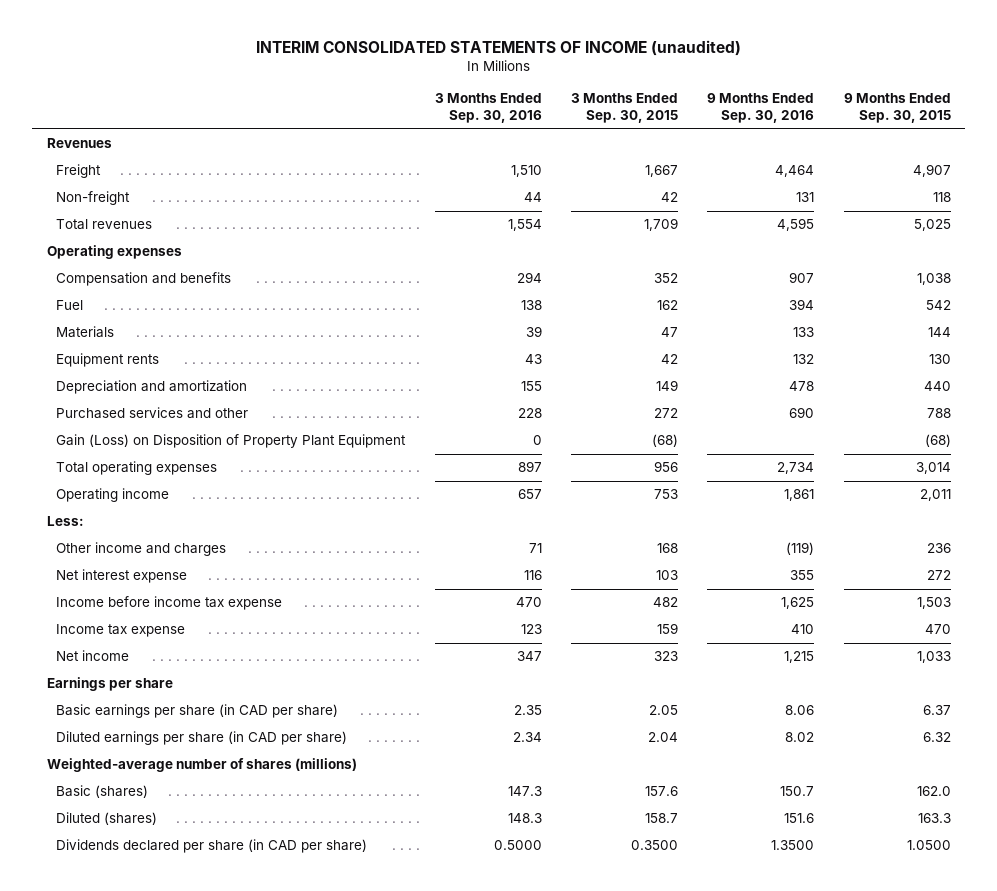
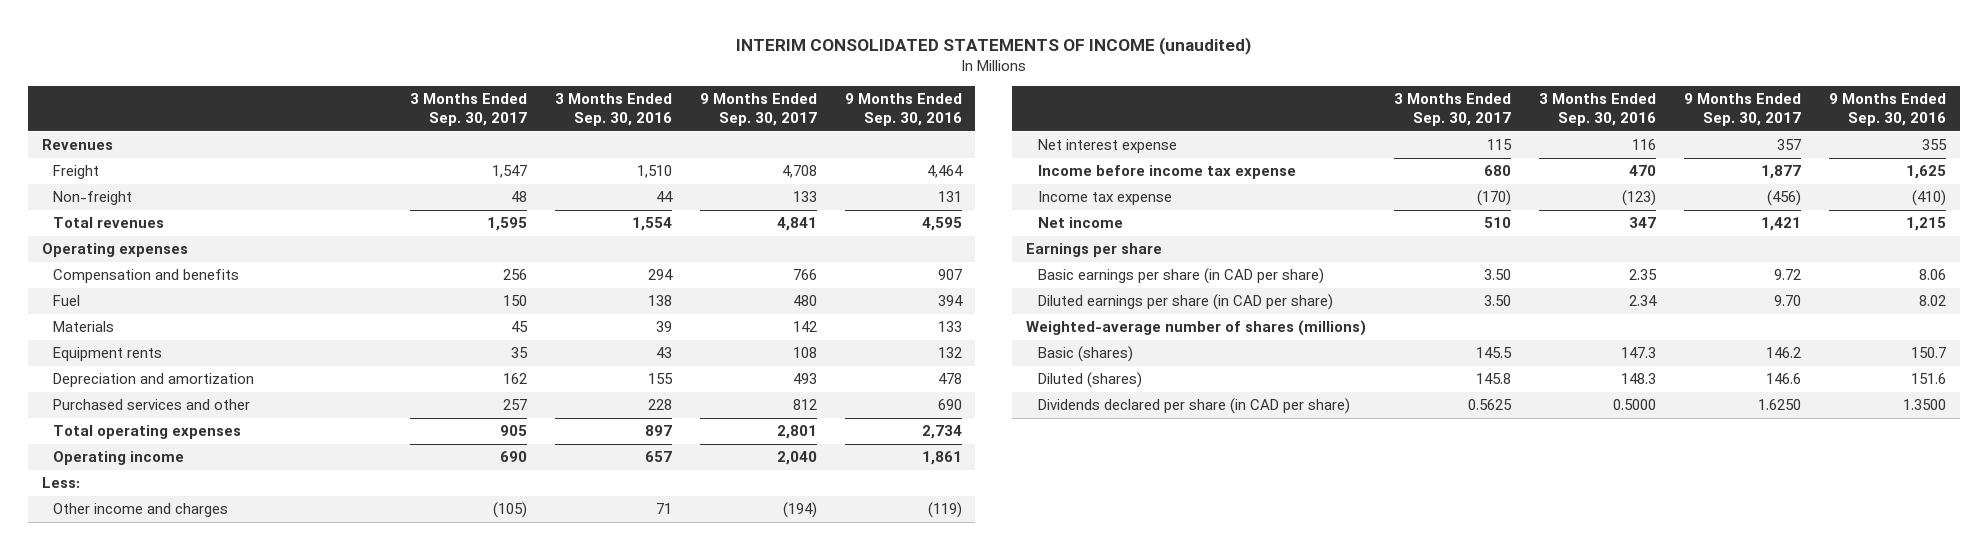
[570,92,678,124] 3 Months Ended Sep. 30, 2015 -> none
[843,92,951,124] 9 Months Ended Sep. 30, 2015 -> none
none -> [409,93,527,127] 3 Months Ended Sep. 30, 2017
none -> [699,93,817,127] 9 Months Ended Sep. 30, 2017
[56,434,407,449] Gain (Loss) on Disposition of Property Plant Equipment -> none
[520,624,542,635] 123 -> [1622,190,1657,207] (123)
[791,624,815,635] 410 -> [1911,190,1946,207] (410)

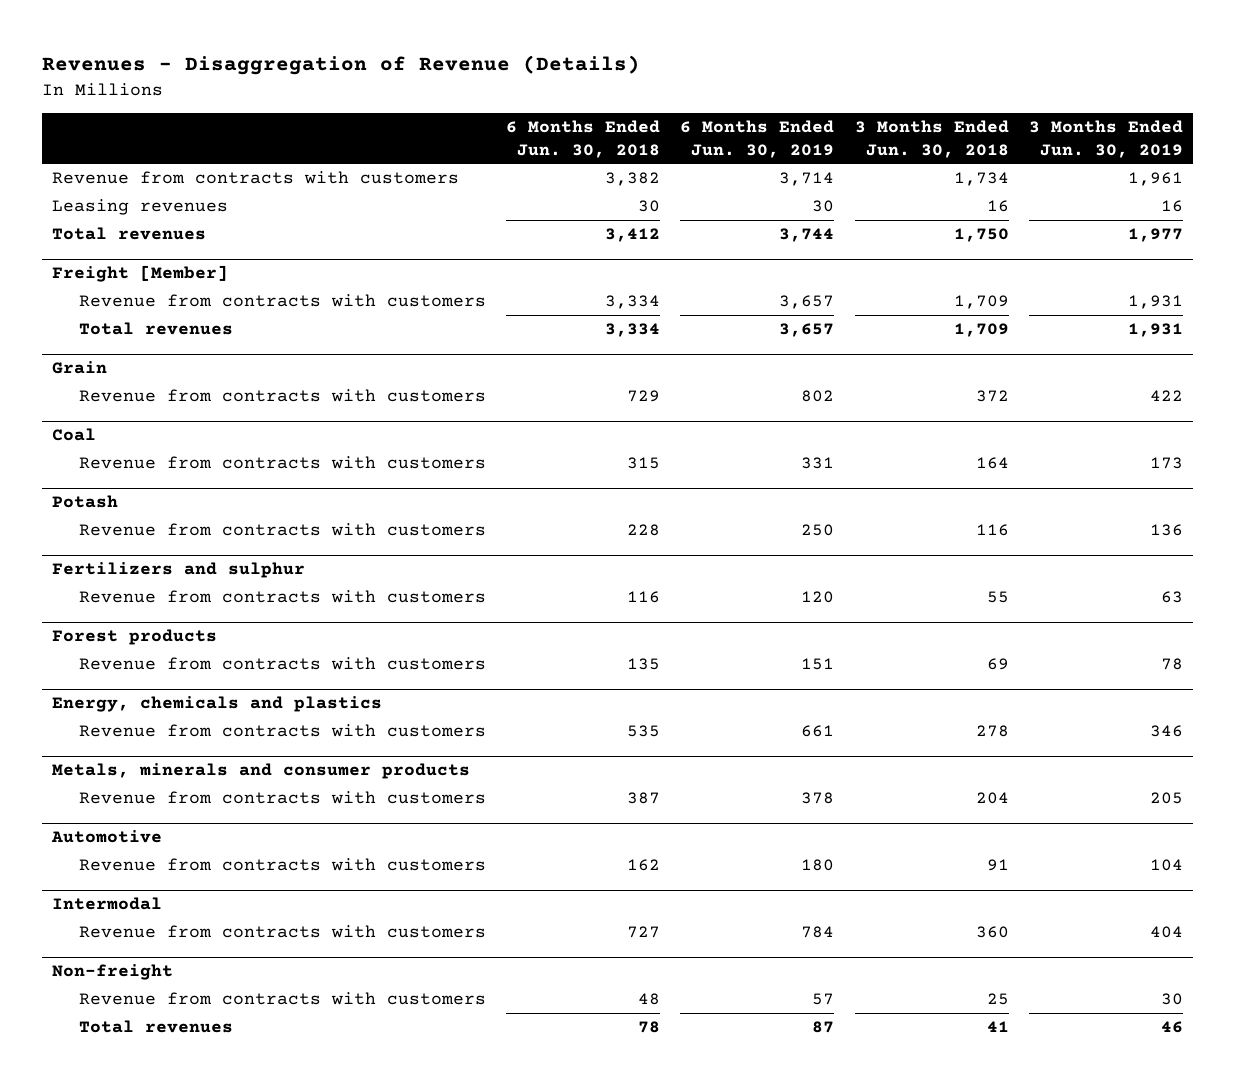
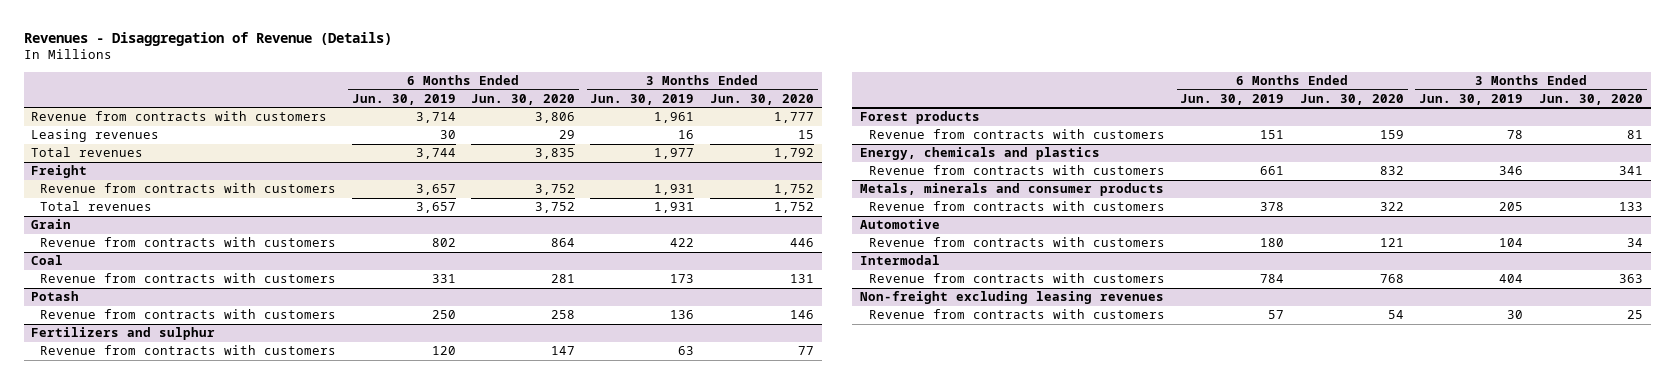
[506,120,661,158] 6 Months Ended Jun. 30, 2018 -> none
[854,120,1009,158] 3 Months Ended Jun. 30, 2018 -> none
none -> [471,93,576,105] Jun. 30, 2020
none -> [709,93,814,105] Jun. 30, 2020
[52,265,229,283] Freight [Member] -> [31,165,88,179] Freight
[52,964,174,981] Non-freight -> none
none -> [860,291,1165,305] Non-freight excluding leasing revenues
[79,1020,234,1034] Total revenues -> none

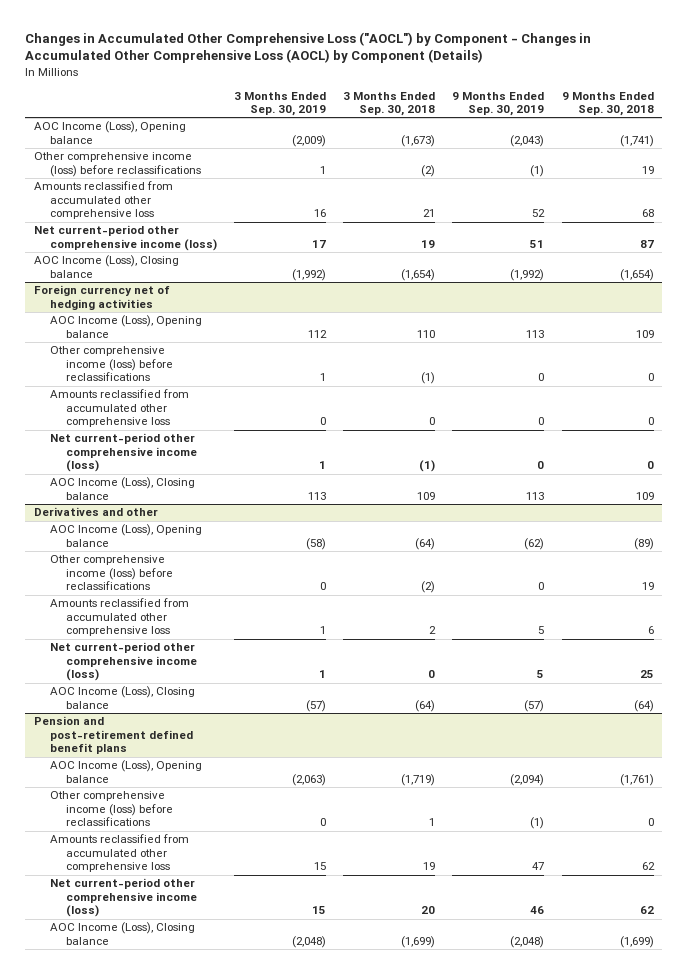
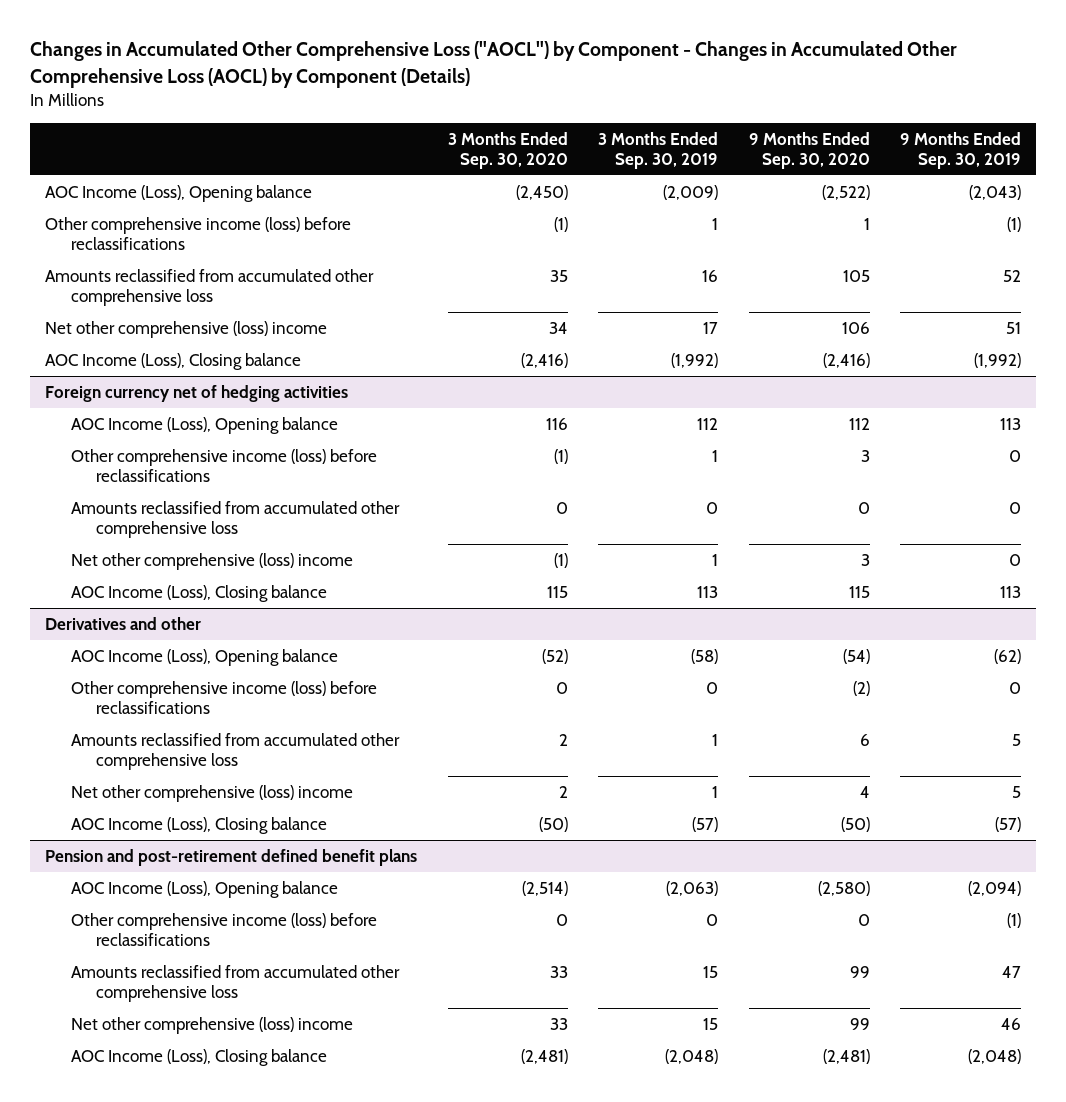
[343,91,436,117] 3 Months Ended Sep. 30, 2018 -> none
[561,91,654,117] 9 Months Ended Sep. 30, 2018 -> none
none -> [447,131,568,169] 3 Months Ended Sep. 30, 2020
none -> [748,131,870,169] 9 Months Ended Sep. 30, 2020
[33,225,217,251] Net current-period other comprehensive income (loss) -> [45,320,328,338] Net other comprehensive (loss) income
[49,433,197,473] Net current-period other comprehensive income (loss) -> [70,552,353,570] Net other comprehensive (loss) income
[49,642,197,682] Net current-period other comprehensive income (loss) -> [70,784,353,802] Net other comprehensive (loss) income
[49,878,197,918] Net current-period other comprehensive income (loss) -> [70,1016,353,1034] Net other comprehensive (loss) income

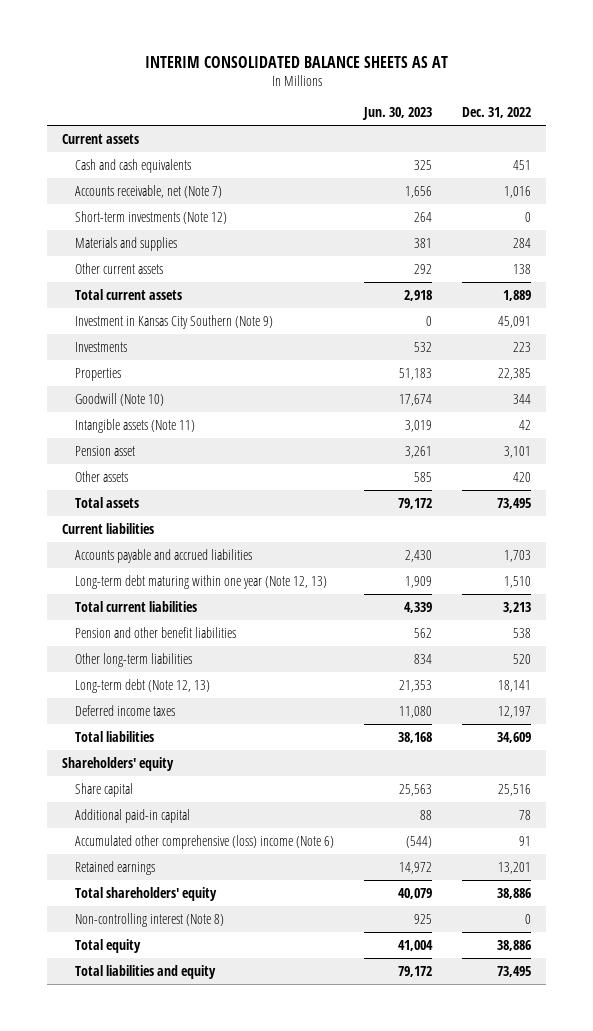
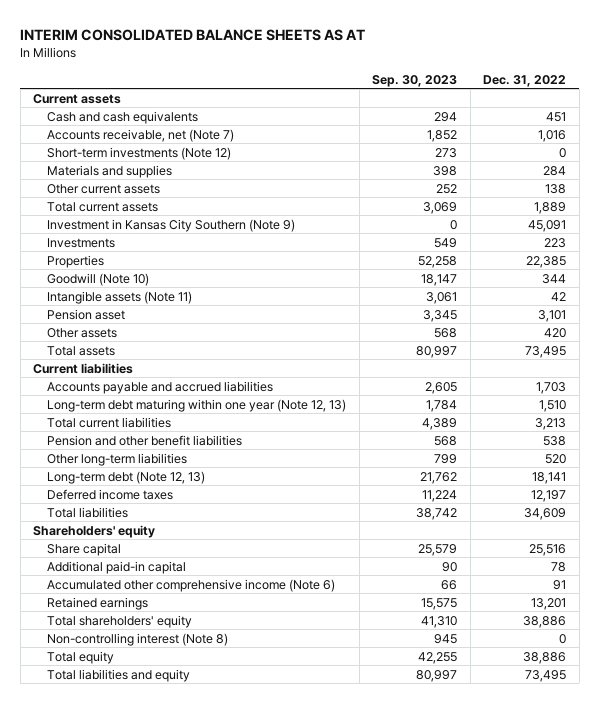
[362,107,433,121] Jun. 30, 2023 -> none
none -> [372,74,458,87] Sep. 30, 2023
[75,834,335,849] Accumulated other comprehensive (loss) income (Note 6) -> [47,578,336,592] Accumulated other comprehensive income (Note 6)

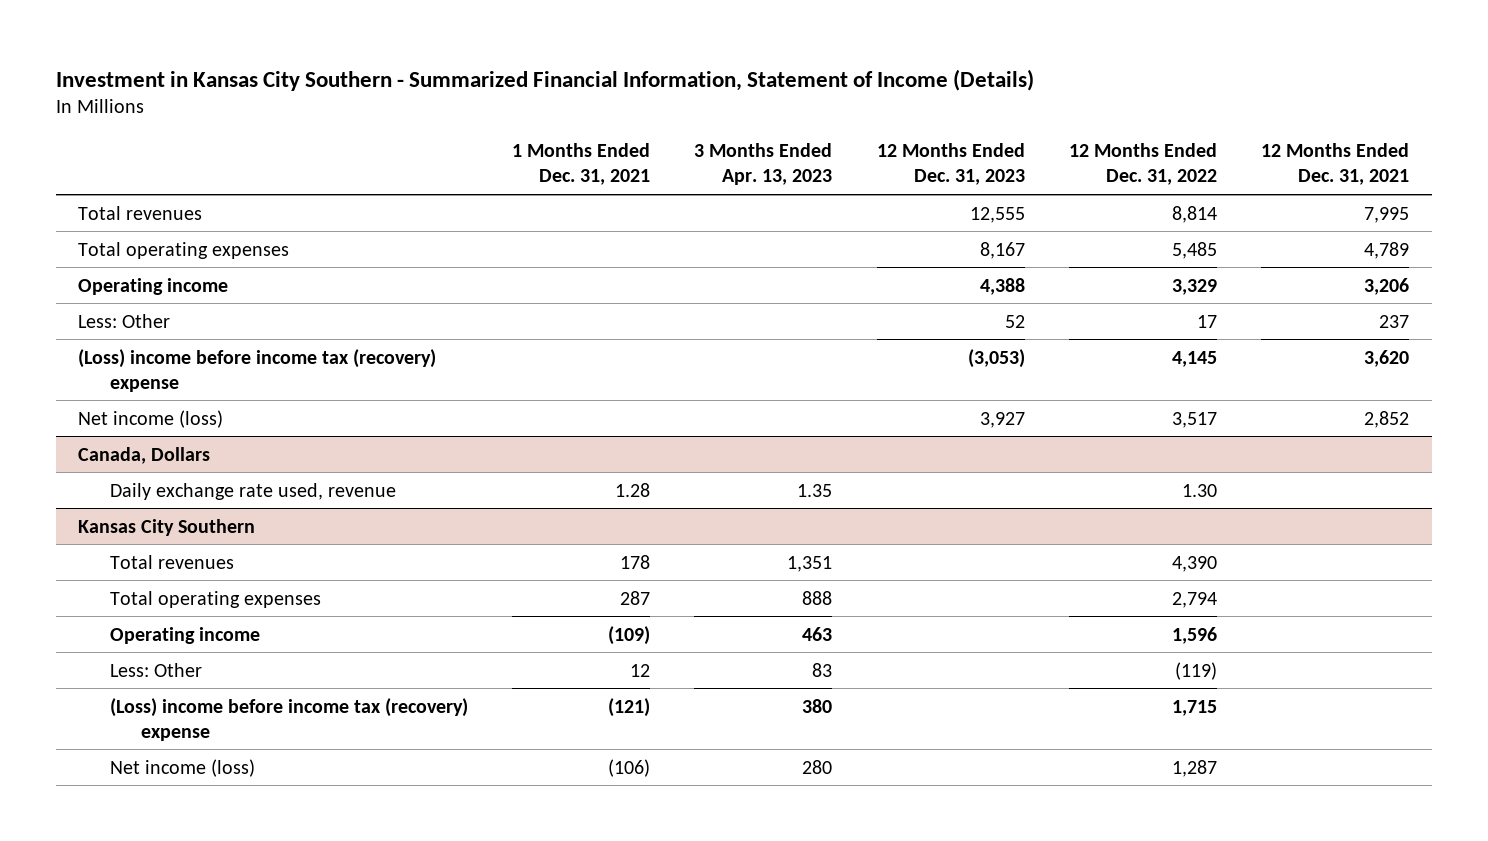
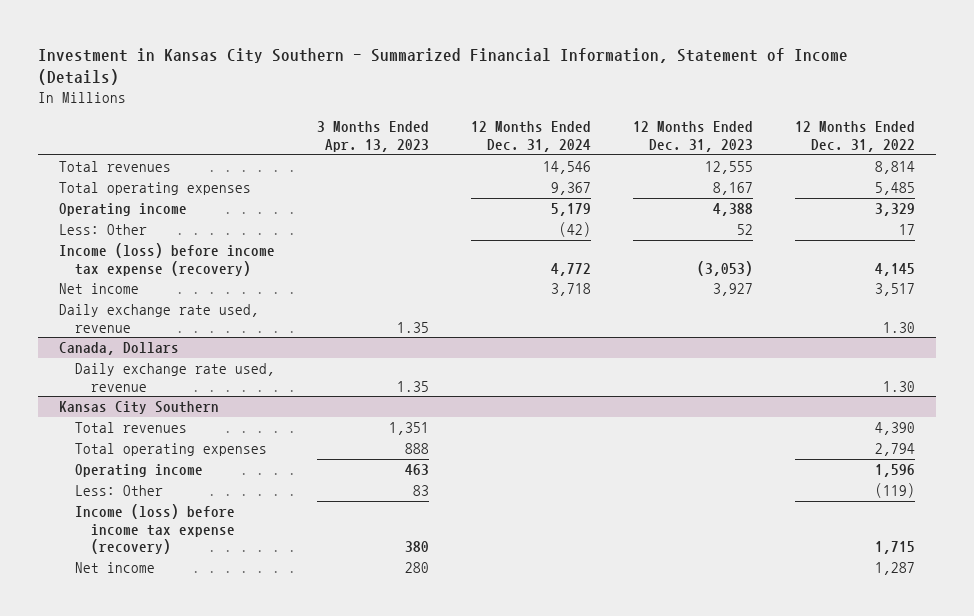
[511,143,650,186] 1 Months Ended Dec. 31, 2021 -> none
[1261,143,1410,186] 12 Months Ended Dec. 31, 2021 -> none
none -> [470,121,591,152] 12 Months Ended Dec. 31, 2024
[78,348,437,392] (Loss) income before income tax (recovery) expense -> [58,243,275,276] Income (loss) before income tax expense (recovery)
[78,409,224,428] Net income (loss) -> [58,283,139,295] Net income
none -> [58,304,259,333] Daily exchange rate used, revenue
[109,697,468,741] (Loss) income before income tax (recovery) expense -> [74,504,236,555] Income (loss) before income tax expense (recovery)
[109,758,255,777] Net income (loss) -> [74,562,155,574] Net income

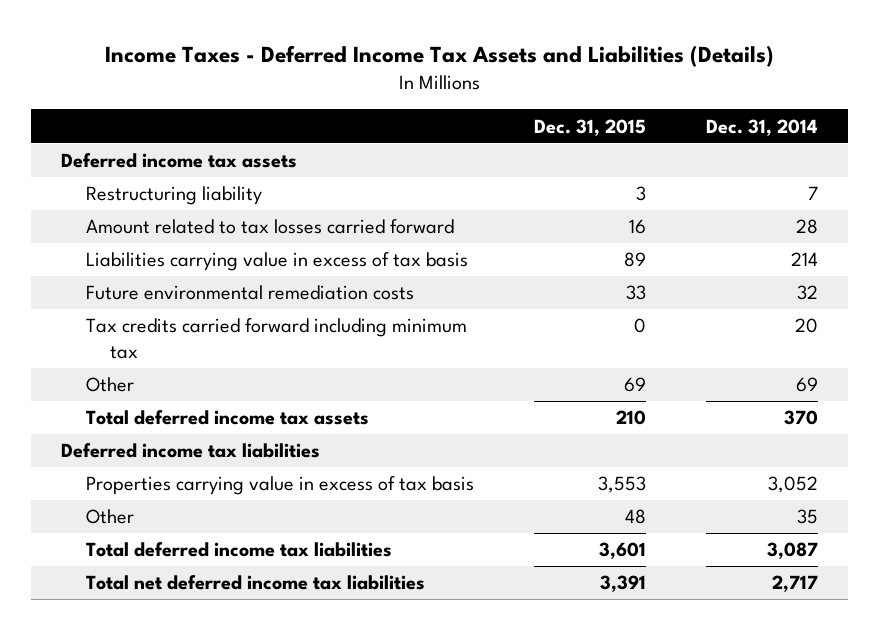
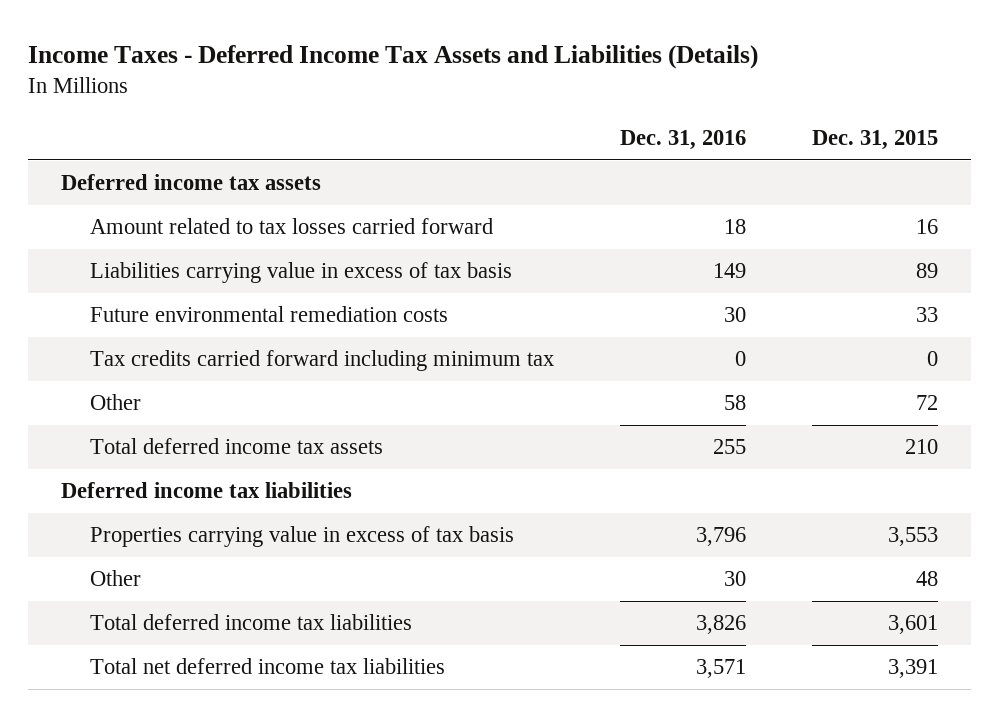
[705,118,818,136] Dec. 31, 2014 -> none
none -> [620,129,747,150] Dec. 31, 2016
[85,186,262,206] Restructuring liability -> none
[623,377,646,393] 69 -> [916,395,939,411] 72

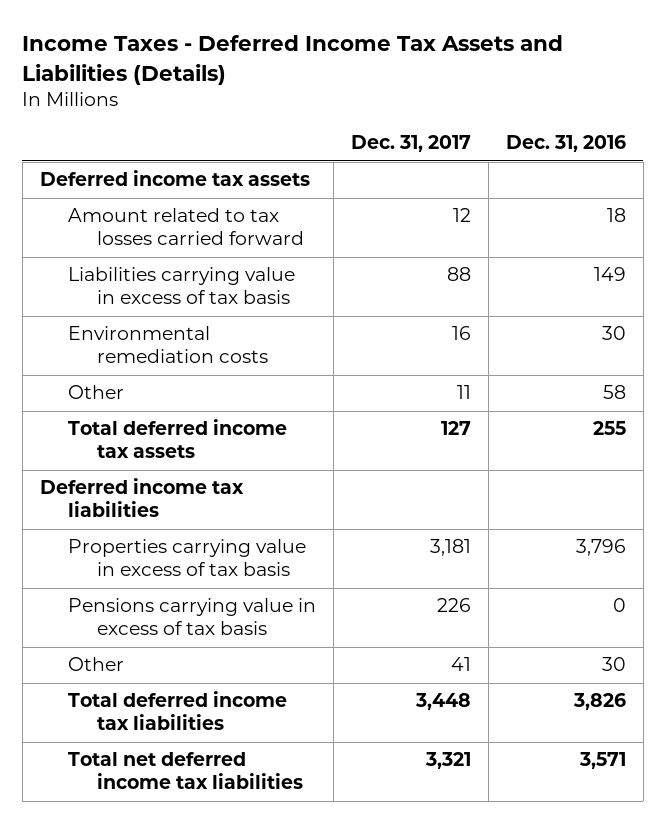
[812,129,939,150] Dec. 31, 2015 -> none
none -> [350,135,471,153] Dec. 31, 2017
[90,350,555,372] Tax credits carried forward including minimum tax -> none
[90,306,449,323] Future environmental remediation costs -> [68,326,268,364] Environmental remediation costs
none -> [68,598,317,636] Pensions carrying value in excess of tax basis

